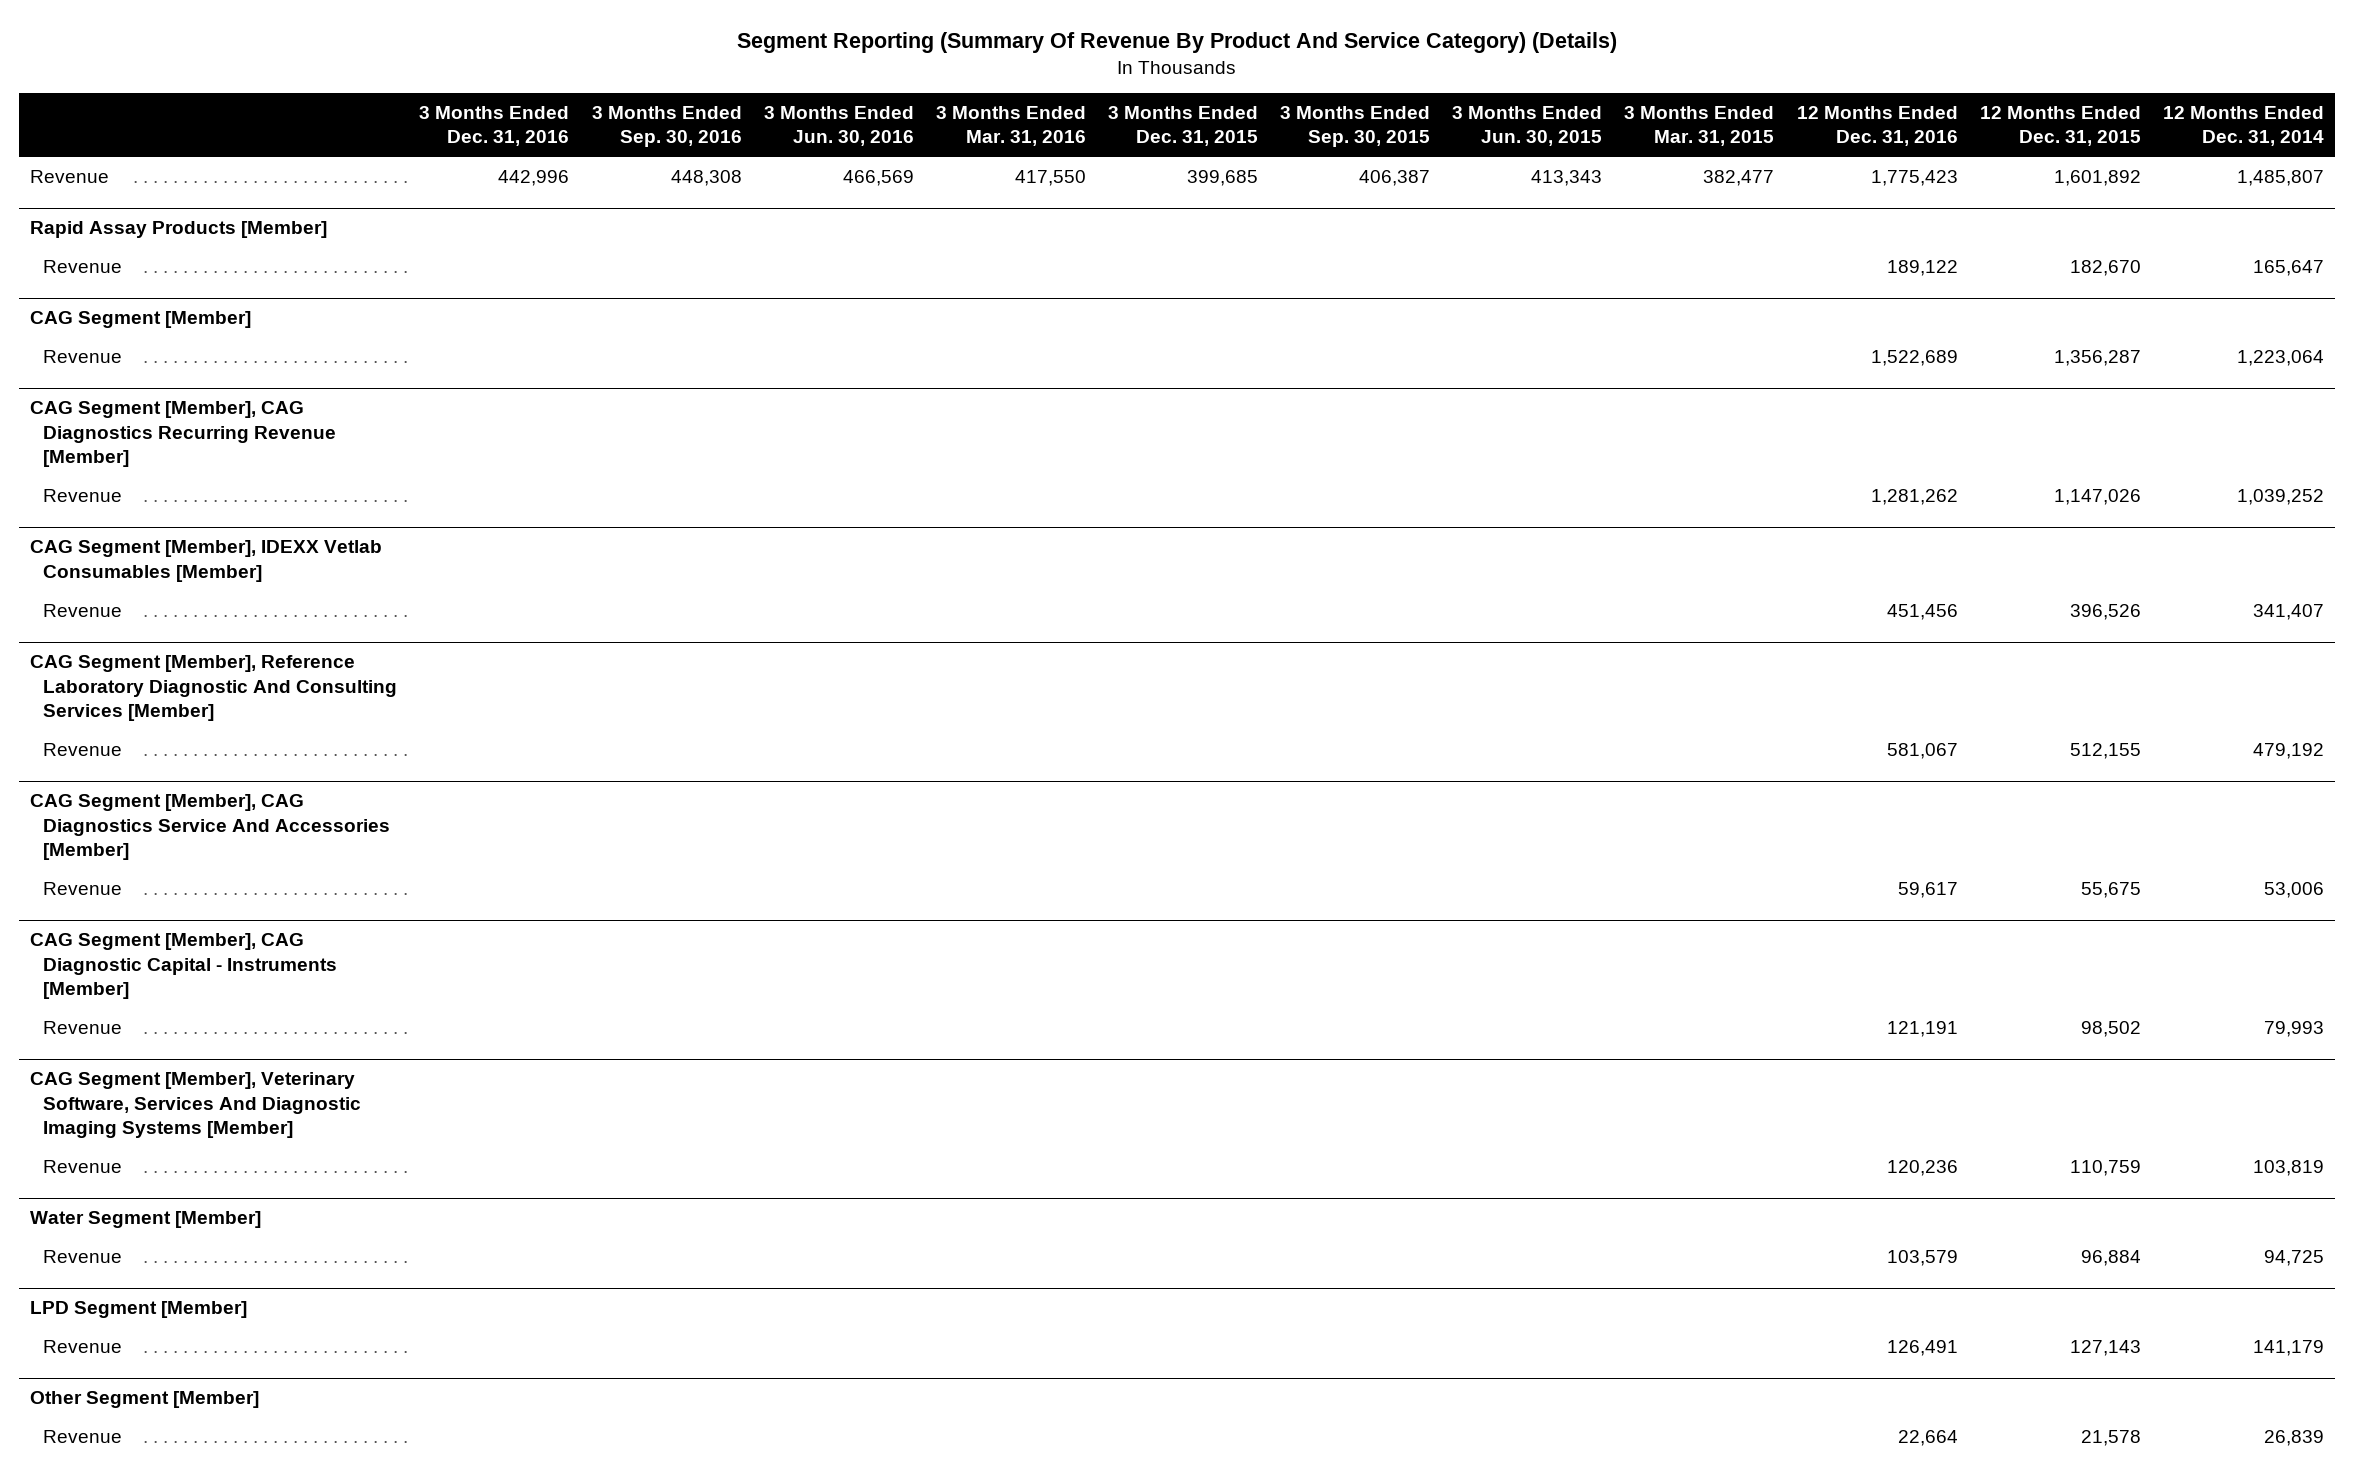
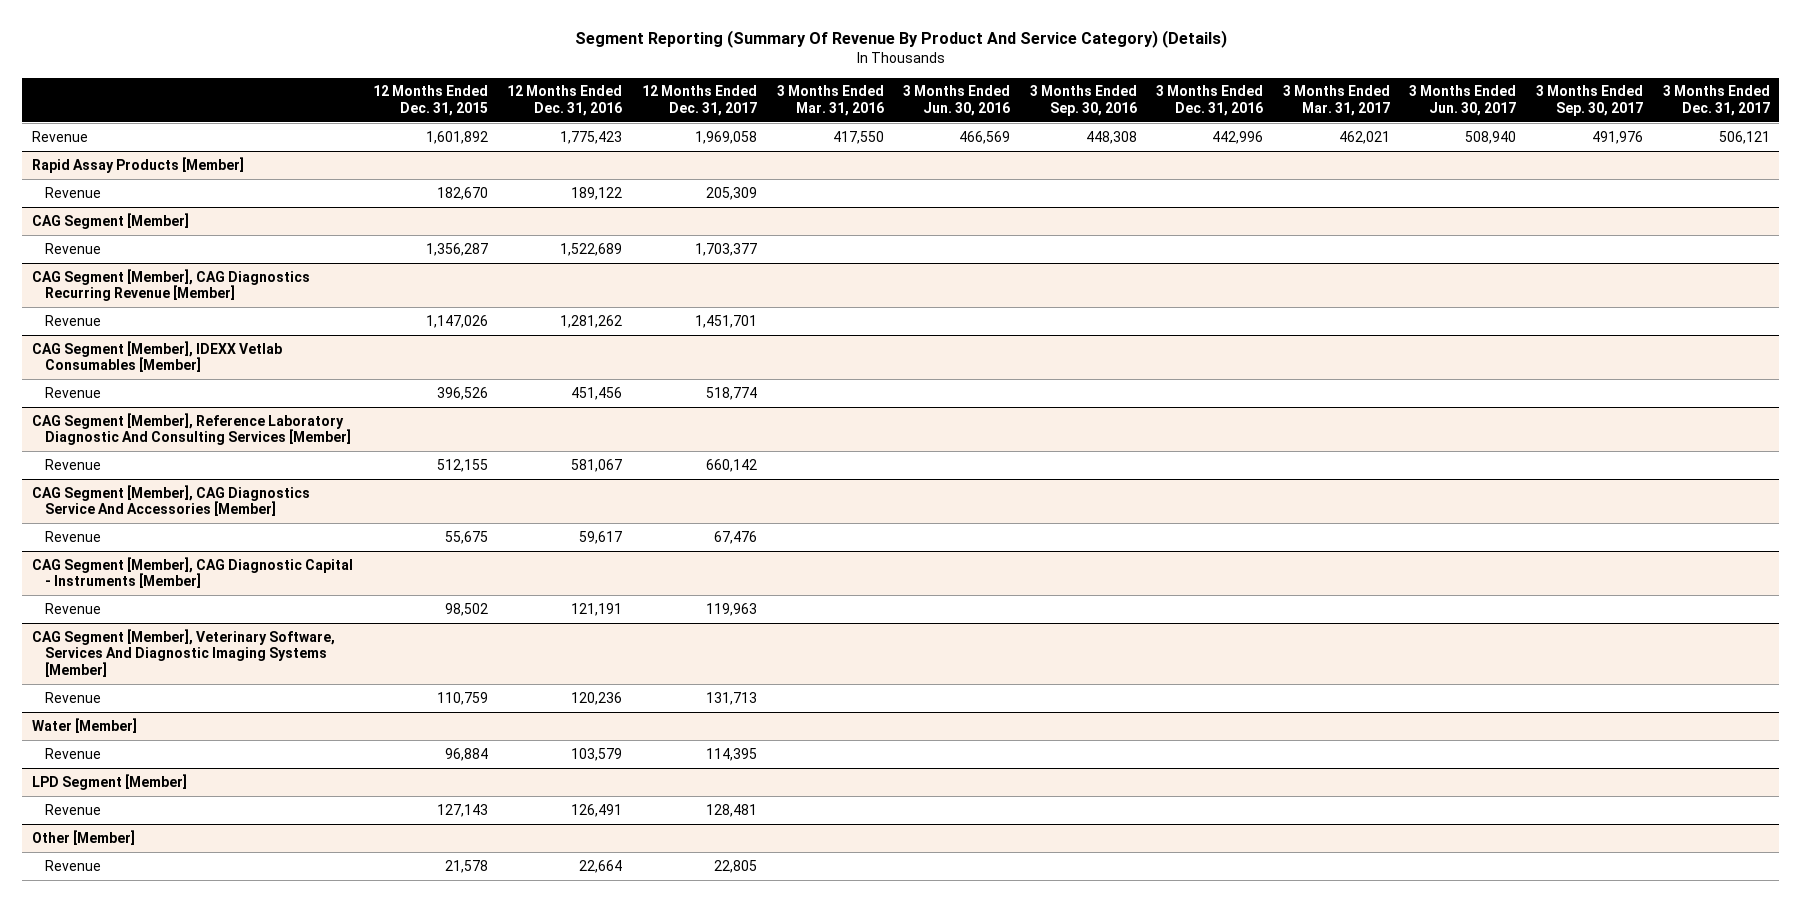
[1108,105,1259,147] 3 Months Ended Dec. 31, 2015 -> none
[1280,105,1431,148] 3 Months Ended Sep. 30, 2015 -> none
[1452,105,1603,147] 3 Months Ended Jun. 30, 2015 -> none
[1624,105,1775,147] 3 Months Ended Mar. 31, 2015 -> none
[2162,105,2324,147] 12 Months Ended Dec. 31, 2014 -> none
none -> [642,85,758,116] 12 Months Ended Dec. 31, 2017
none -> [1282,85,1390,116] 3 Months Ended Mar. 31, 2017
none -> [1409,85,1517,116] 3 Months Ended Jun. 30, 2017
none -> [1536,85,1644,116] 3 Months Ended Sep. 30, 2017
none -> [1662,85,1770,116] 3 Months Ended Dec. 31, 2017
[30,1211,262,1229] Water Segment [Member] -> [32,717,138,733] Water [Member]
[30,1391,260,1409] Other Segment [Member] -> [32,829,136,845] Other [Member]

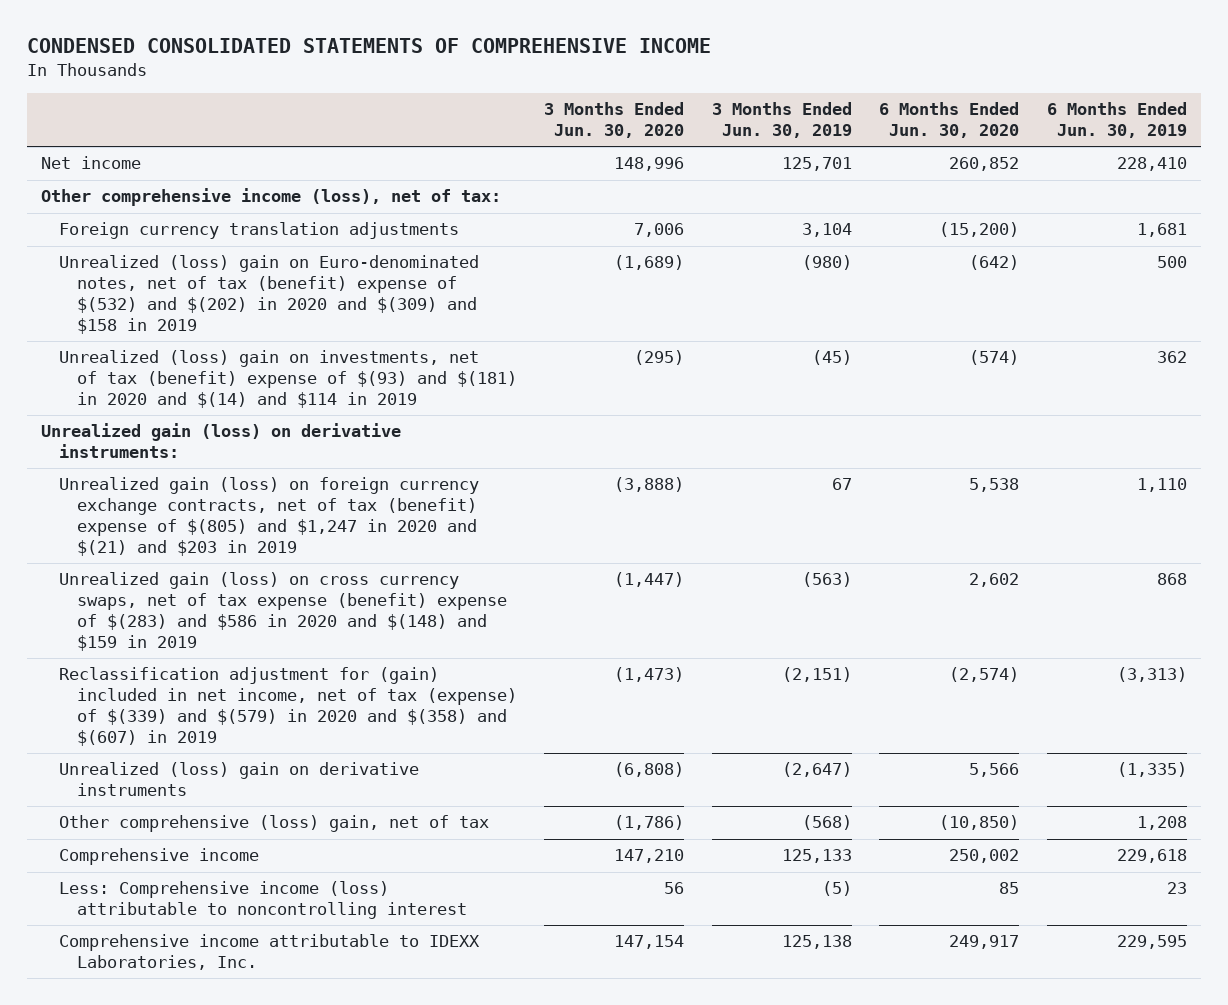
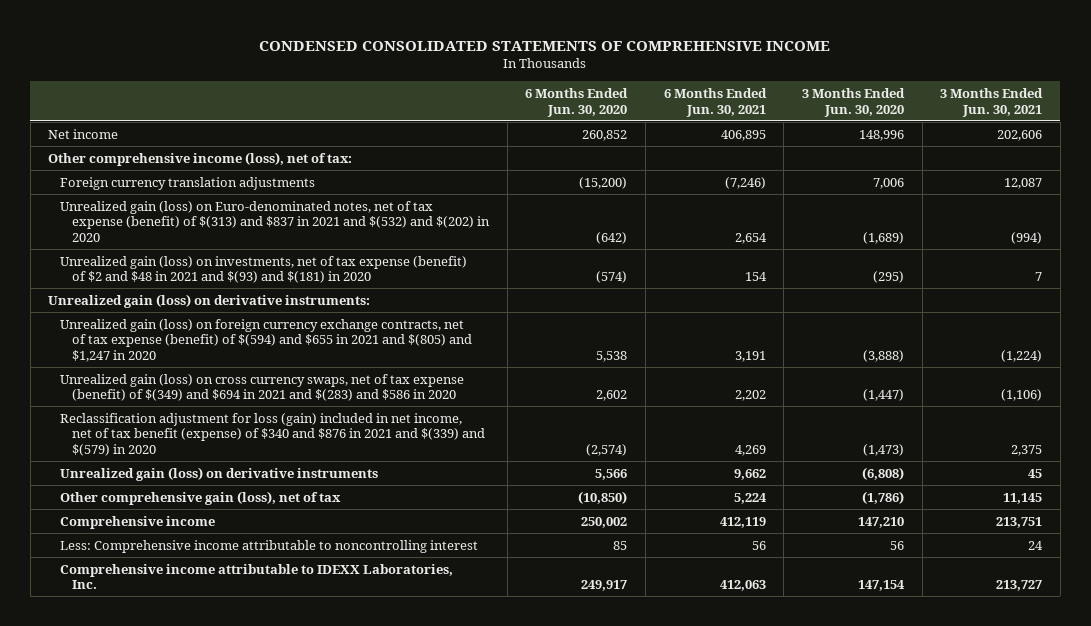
[711,102,852,139] 3 Months Ended Jun. 30, 2019 -> none
[1046,102,1187,139] 6 Months Ended Jun. 30, 2019 -> none
none -> [663,87,767,117] 6 Months Ended Jun. 30, 2021
none -> [940,87,1044,117] 3 Months Ended Jun. 30, 2021
[59,255,480,334] Unrealized (loss) gain on Euro-denominated notes, net of tax (benefit) expense of $(532) and $(202) in 2020 and $(309) and $158 in 2019 -> [60,200,491,242] Unrealized gain (loss) on Euro-denominated notes, net of tax expense (benefit) of $(313) and $837 in 2021 and $(532) and $(202) in 2020
[59,350,517,409] Unrealized (loss) gain on investments, net of tax (benefit) expense of $(93) and $(181) in 2020 and $(14) and $114 in 2019 -> [60,255,468,284] Unrealized gain (loss) on investments, net of tax expense (benefit) of $2 and $48 in 2021 and $(93) and $(181) in 2020
[59,477,480,556] Unrealized gain (loss) on foreign currency exchange contracts, net of tax (benefit) expense of $(805) and $1,247 in 2020 and $(21) and $203 in 2019 -> [60,318,473,362] Unrealized gain (loss) on foreign currency exchange contracts, net of tax expense (benefit) of $(594) and $655 in 2021 and $(805) and $1,247 in 2020
[59,572,507,651] Unrealized gain (loss) on cross currency swaps, net of tax expense (benefit) expense of $(283) and $586 in 2020 and $(148) and $159 in 2019 -> [60,373,465,402] Unrealized gain (loss) on cross currency swaps, net of tax expense (benefit) of $(349) and $694 in 2021 and $(283) and $586 in 2020
[59,667,517,746] Reclassification adjustment for (gain) included in net income, net of tax (expense) of $(339) and $(579) in 2020 and $(358) and $(607) in 2019 -> [60,412,486,456] Reclassification adjustment for loss (gain) included in net income, net of tax benefit (expense) of $340 and $876 in 2021 and $(339) and $(579) in 2020
[59,762,420,797] Unrealized (loss) gain on derivative instruments -> [60,466,379,481] Unrealized gain (loss) on derivative instruments
[59,815,490,833] Other comprehensive (loss) gain, net of tax -> [60,490,342,505] Other comprehensive gain (loss), net of tax
[59,881,467,920] Less: Comprehensive income (loss) attributable to noncontrolling interest -> [60,539,479,553] Less: Comprehensive income attributable to noncontrolling interest

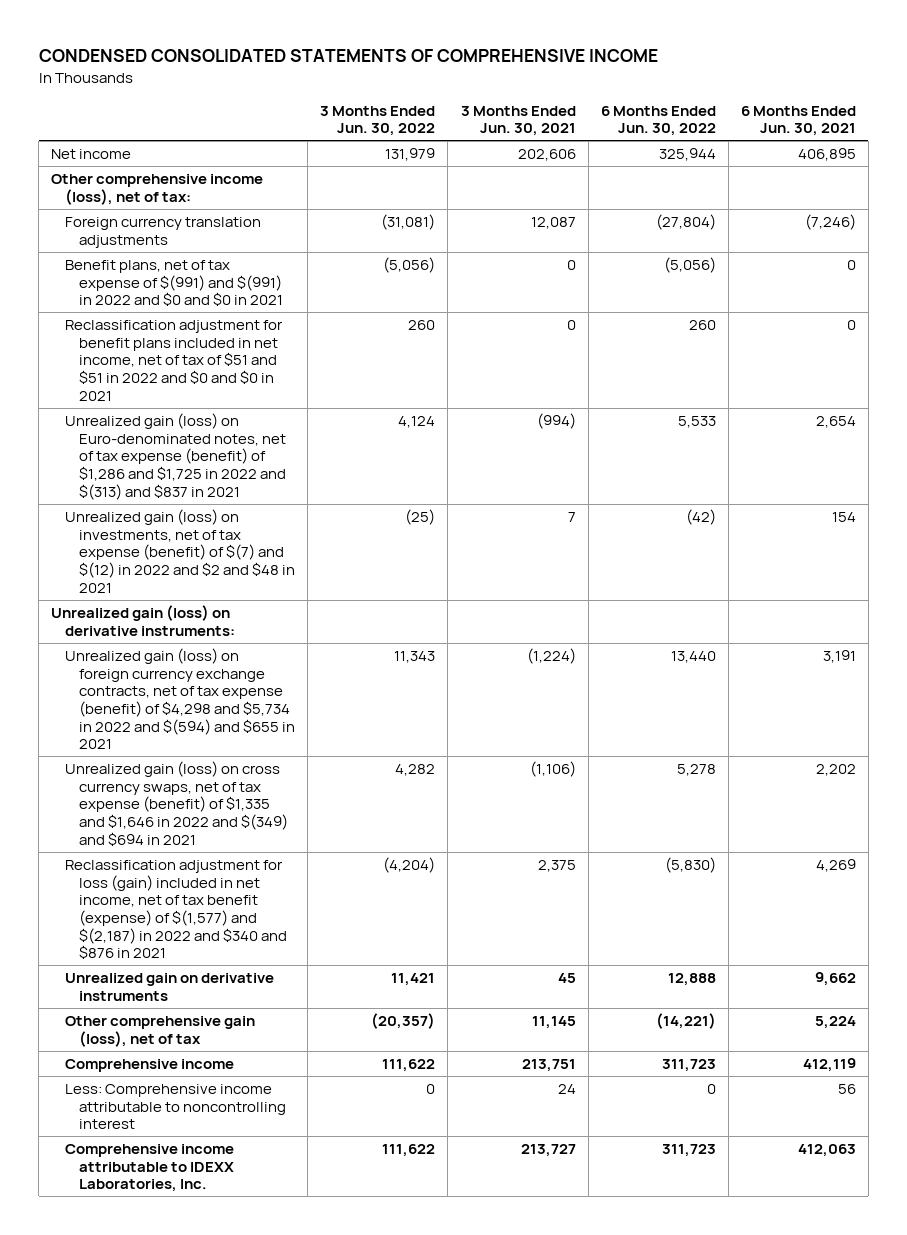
[525,87,629,117] 6 Months Ended Jun. 30, 2020 -> none
[802,87,906,117] 3 Months Ended Jun. 30, 2020 -> none
none -> [320,105,436,137] 3 Months Ended Jun. 30, 2022
none -> [600,105,716,137] 6 Months Ended Jun. 30, 2022
none -> [65,260,284,307] Benefit plans, net of tax expense of $(991) and $(991) in 2022 and $0 and $0 in 2021
none -> [65,320,284,401] Reclassification adjustment for benefit plans included in net income, net of tax of $51 and $51 in 2022 and $0 and $0 in 2021
[60,200,491,242] Unrealized gain (loss) on Euro-denominated notes, net of tax expense (benefit) of $(313) and $837 in 2021 and $(532) and $(202) in 2020 -> [65,413,287,500] Unrealized gain (loss) on Euro-denominated notes, net of tax expense (benefit) of $1,286 and $1,725 in 2022 and $(313) and $837 in 2021
[60,255,468,284] Unrealized gain (loss) on investments, net of tax expense (benefit) of $2 and $48 in 2021 and $(93) and $(181) in 2020 -> [65,509,296,593] Unrealized gain (loss) on investments, net of tax expense (benefit) of $(7) and $(12) in 2022 and $2 and $48 in 2021
[60,318,473,362] Unrealized gain (loss) on foreign currency exchange contracts, net of tax expense (benefit) of $(594) and $655 in 2021 and $(805) and $1,247 in 2020 -> [65,648,296,750] Unrealized gain (loss) on foreign currency exchange contracts, net of tax expense (benefit) of $4,298 and $5,734 in 2022 and $(594) and $655 in 2021
[60,373,465,402] Unrealized gain (loss) on cross currency swaps, net of tax expense (benefit) of $(349) and $694 in 2021 and $(283) and $586 in 2020 -> [65,761,289,846] Unrealized gain (loss) on cross currency swaps, net of tax expense (benefit) of $1,335 and $1,646 in 2022 and $(349) and $694 in 2021
[60,412,486,456] Reclassification adjustment for loss (gain) included in net income, net of tax benefit (expense) of $340 and $876 in 2021 and $(339) and $(579) in 2020 -> [65,860,288,960] Reclassification adjustment for loss (gain) included in net income, net of tax benefit (expense) of $(1,577) and $(2,187) in 2022 and $340 and $876 in 2021
[60,466,379,481] Unrealized gain (loss) on derivative instruments -> [65,973,275,1001] Unrealized gain on derivative instruments

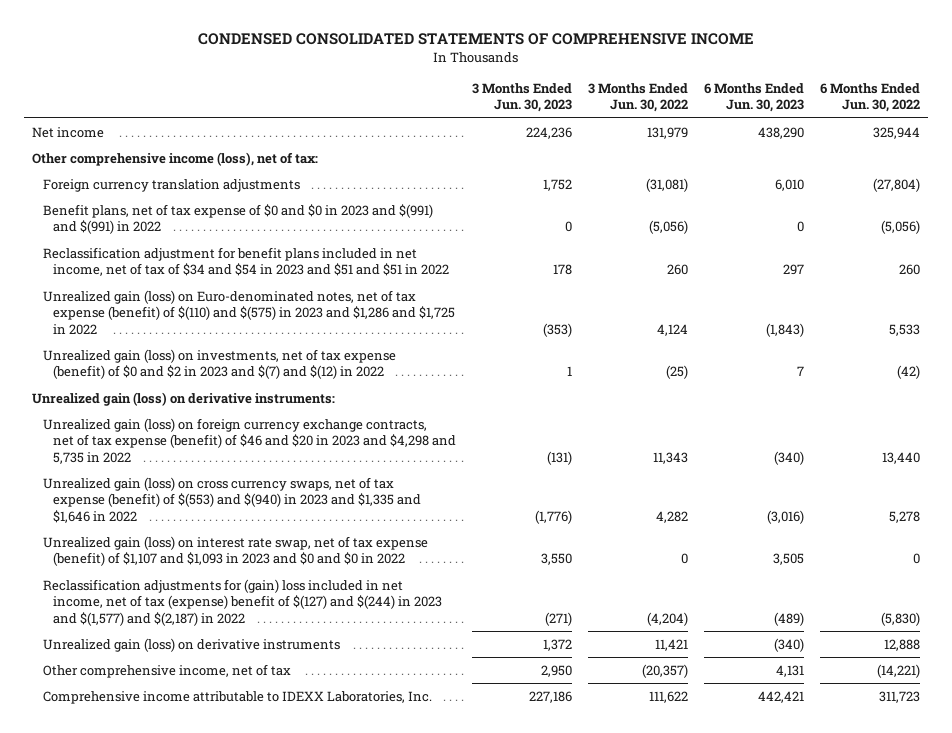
[460,105,576,137] 3 Months Ended Jun. 30, 2021 -> none
[740,105,856,137] 6 Months Ended Jun. 30, 2021 -> none
none -> [472,82,573,112] 3 Months Ended Jun. 30, 2023
none -> [703,82,804,112] 6 Months Ended Jun. 30, 2023
[65,260,284,307] Benefit plans, net of tax expense of $(991) and $(991) in 2022 and $0 and $0 in 2021 -> [42,203,433,235] Benefit plans, net of tax expense of $0 and $0 in 2023 and $(991) and $(991) in 2022
[65,320,284,401] Reclassification adjustment for benefit plans included in net income, net of tax of $51 and $51 in 2022 and $0 and $0 in 2021 -> [42,246,450,277] Reclassification adjustment for benefit plans included in net income, net of tax of $34 and $54 in 2023 and $51 and $51 in 2022
[65,413,287,500] Unrealized gain (loss) on Euro-denominated notes, net of tax expense (benefit) of $1,286 and $1,725 in 2022 and $(313) and $837 in 2021 -> [42,289,456,335] Unrealized gain (loss) on Euro-denominated notes, net of tax expense (benefit) of $(110) and $(575) in 2023 and $1,286 and $1,725 in 2022
[65,509,296,593] Unrealized gain (loss) on investments, net of tax expense (benefit) of $(7) and $(12) in 2022 and $2 and $48 in 2021 -> [42,348,396,380] Unrealized gain (loss) on investments, net of tax expense (benefit) of $0 and $2 in 2023 and $(7) and $(12) in 2022
[65,1059,235,1073] Comprehensive income -> none
[65,1084,287,1130] Less: Comprehensive income attributable to noncontrolling interest -> none
[65,648,296,750] Unrealized gain (loss) on foreign currency exchange contracts, net of tax expense (benefit) of $4,298 and $5,734 in 2022 and $(594) and $655 in 2021 -> [42,417,457,464] Unrealized gain (loss) on foreign currency exchange contracts, net of tax expense (benefit) of $46 and $20 in 2023 and $4,298 and 5,735 in 2022
[65,761,289,846] Unrealized gain (loss) on cross currency swaps, net of tax expense (benefit) of $1,335 and $1,646 in 2022 and $(349) and $694 in 2021 -> [42,476,422,523] Unrealized gain (loss) on cross currency swaps, net of tax expense (benefit) of $(553) and $(940) in 2023 and $1,335 and $1,646 in 2022
none -> [42,535,428,567] Unrealized gain (loss) on interest rate swap, net of tax expense (benefit) of $1,107 and $1,093 in 2023 and $0 and $0 in 2022
[65,860,288,960] Reclassification adjustment for loss (gain) included in net income, net of tax benefit (expense) of $(1,577) and $(2,187) in 2022 and $340 and $876 in 2021 -> [42,578,443,626] Reclassification adjustments for (gain) loss included in net income, net of tax (expense) benefit of $(127) and $(244) in 2023 and $(1,577) and $(2,187) in 2022
[65,973,275,1001] Unrealized gain on derivative instruments -> [42,637,340,652] Unrealized gain (loss) on derivative instruments
[65,1016,256,1047] Other comprehensive gain (loss), net of tax -> [42,663,291,678] Other comprehensive income, net of tax

